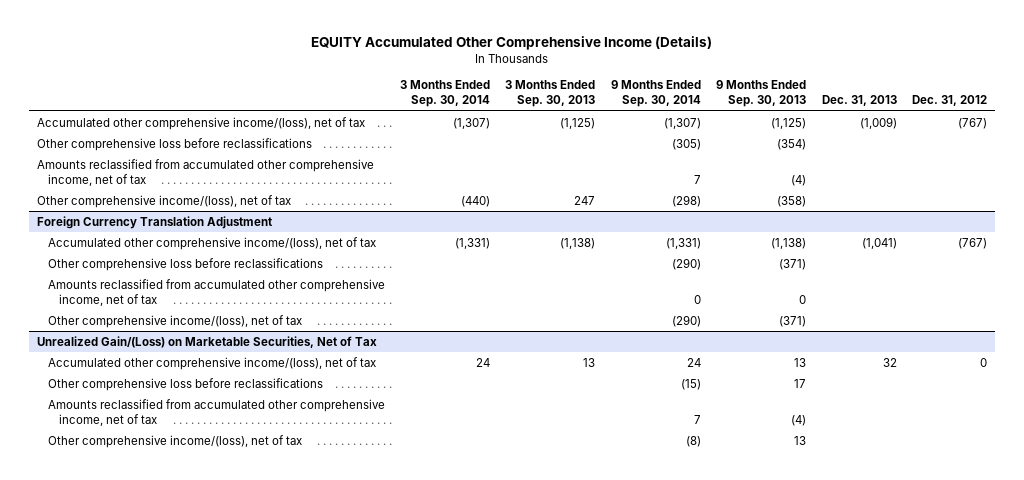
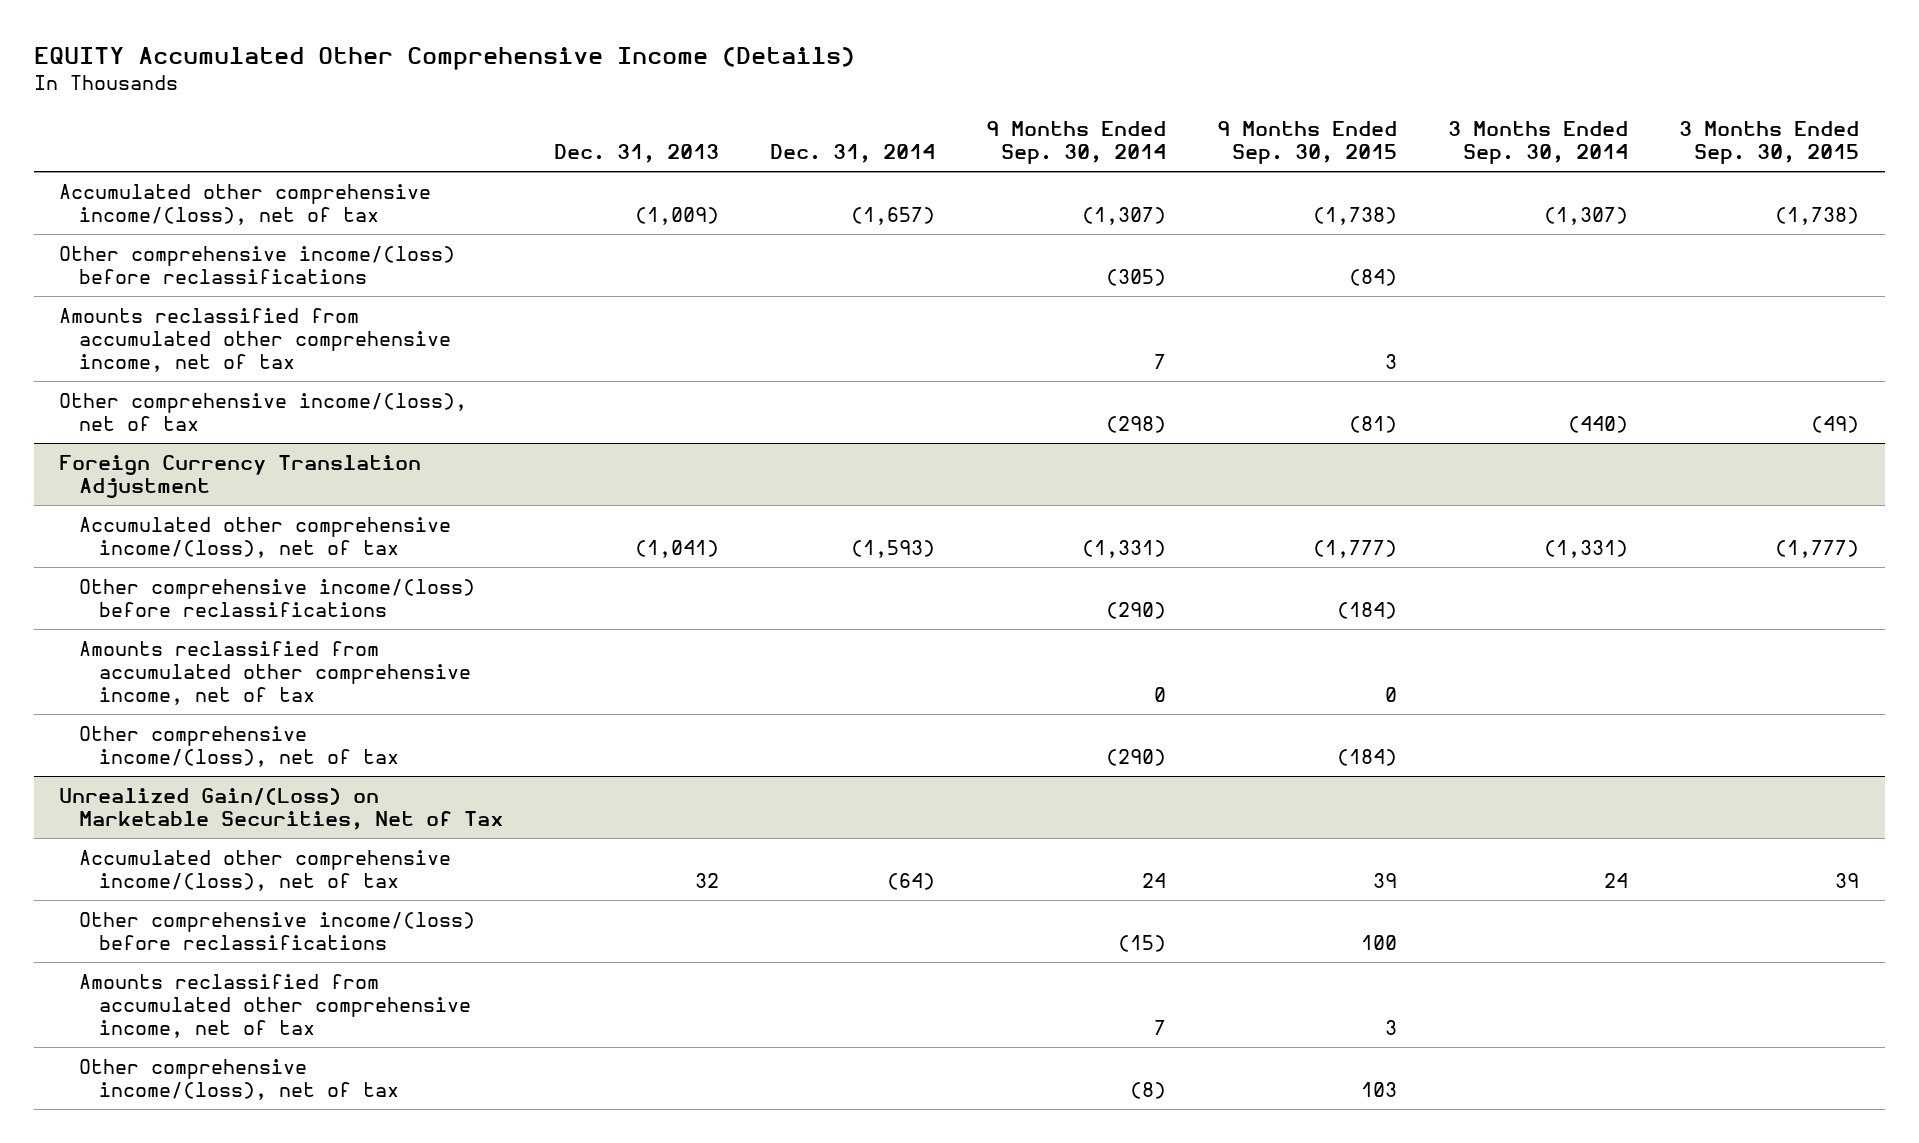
[505,80,596,108] 3 Months Ended Sep. 30, 2013 -> none
[716,80,807,108] 9 Months Ended Sep. 30, 2013 -> none
[912,95,988,107] Dec. 31, 2012 -> none
none -> [770,144,936,164] Dec. 31, 2014
none -> [1217,121,1398,165] 9 Months Ended Sep. 30, 2015
none -> [1679,121,1860,165] 3 Months Ended Sep. 30, 2015
[36,137,312,151] Other comprehensive loss before reclassifications -> [59,245,456,285] Other comprehensive income/(loss) before reclassifications
[47,257,323,271] Other comprehensive loss before reclassifications -> [78,578,475,618] Other comprehensive income/(loss) before reclassifications
[47,377,323,391] Other comprehensive loss before reclassifications -> [78,911,475,951] Other comprehensive income/(loss) before reclassifications

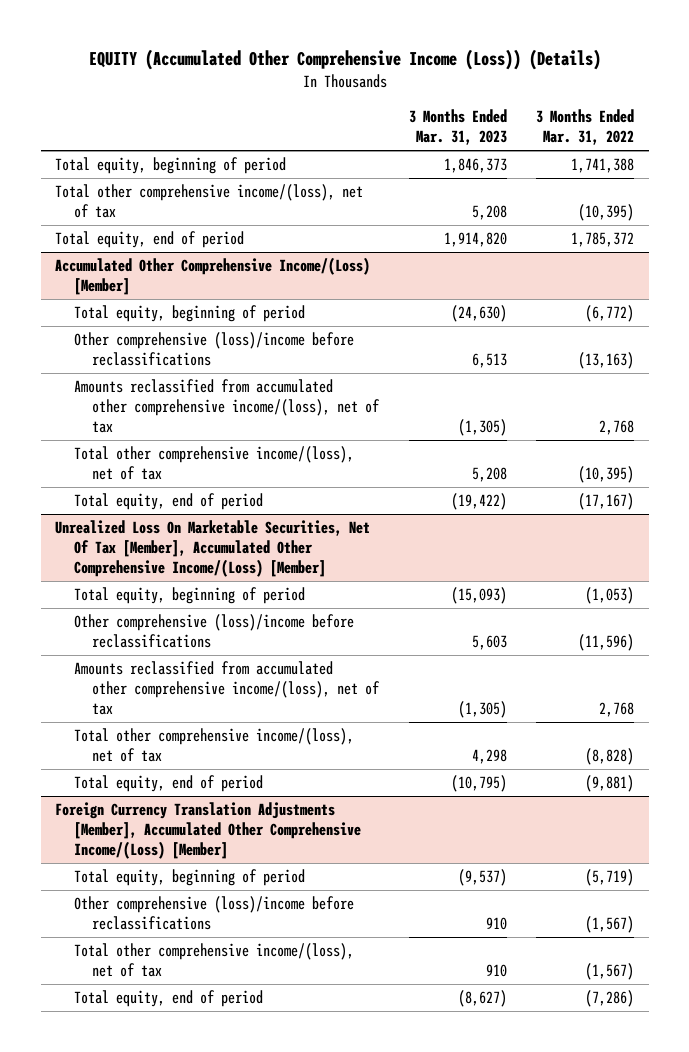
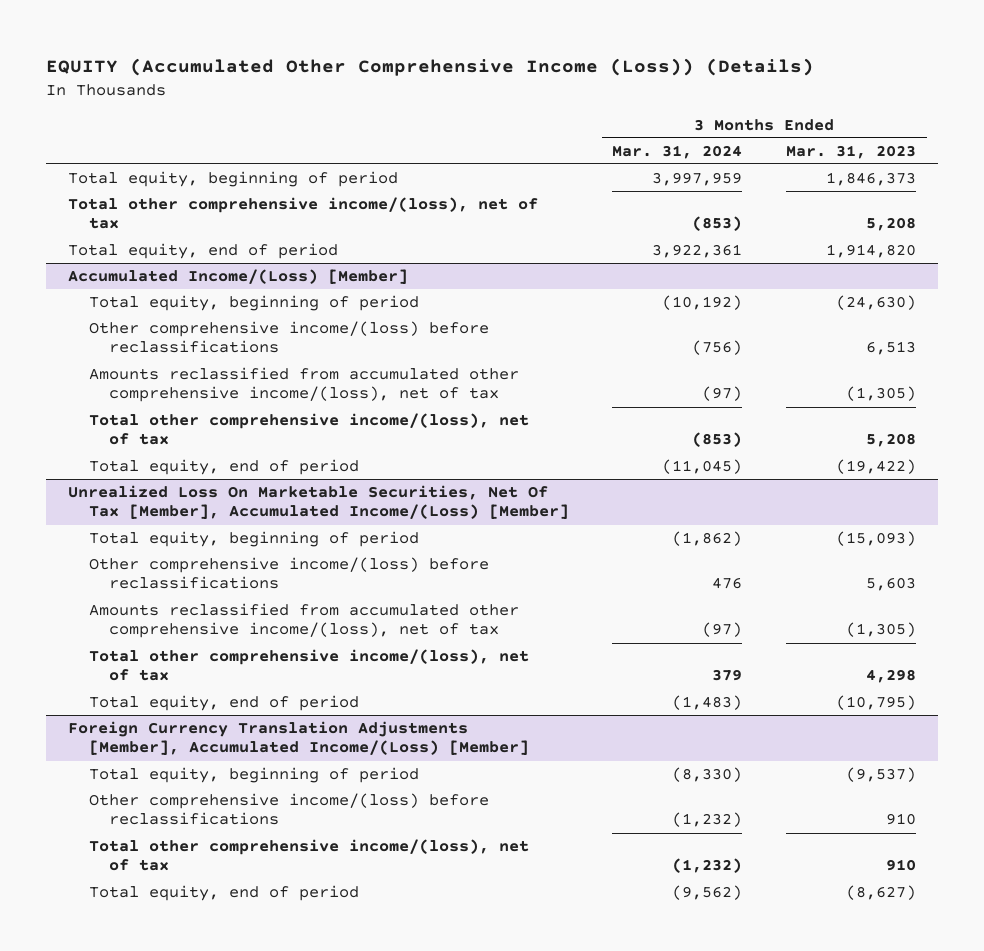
[536,109,635,146] 3 Months Ended Mar. 31, 2022 -> none
none -> [612,144,743,159] Mar. 31, 2024
[55,257,371,296] Accumulated Other Comprehensive Income/(Loss) [Member] -> [67,268,408,284] Accumulated Income/(Loss) [Member]
[73,332,354,367] Other comprehensive (loss)/income before reclassifications -> [88,320,489,354] Other comprehensive income/(loss) before reclassifications
[55,520,371,578] Unrealized Loss On Marketable Securities, Net Of Tax [Member], Accumulated Other Comprehensive Income/(Loss) [Member] -> [67,484,569,520] Unrealized Loss On Marketable Securities, Net Of Tax [Member], Accumulated Income/(Loss) [Member]
[73,614,354,649] Other comprehensive (loss)/income before reclassifications -> [88,556,489,590] Other comprehensive income/(loss) before reclassifications
[55,802,361,860] Foreign Currency Translation Adjustments [Member], Accumulated Other Comprehensive Income/(Loss) [Member] -> [67,720,529,756] Foreign Currency Translation Adjustments [Member], Accumulated Income/(Loss) [Member]
[73,896,354,931] Other comprehensive (loss)/income before reclassifications -> [88,792,489,826] Other comprehensive income/(loss) before reclassifications

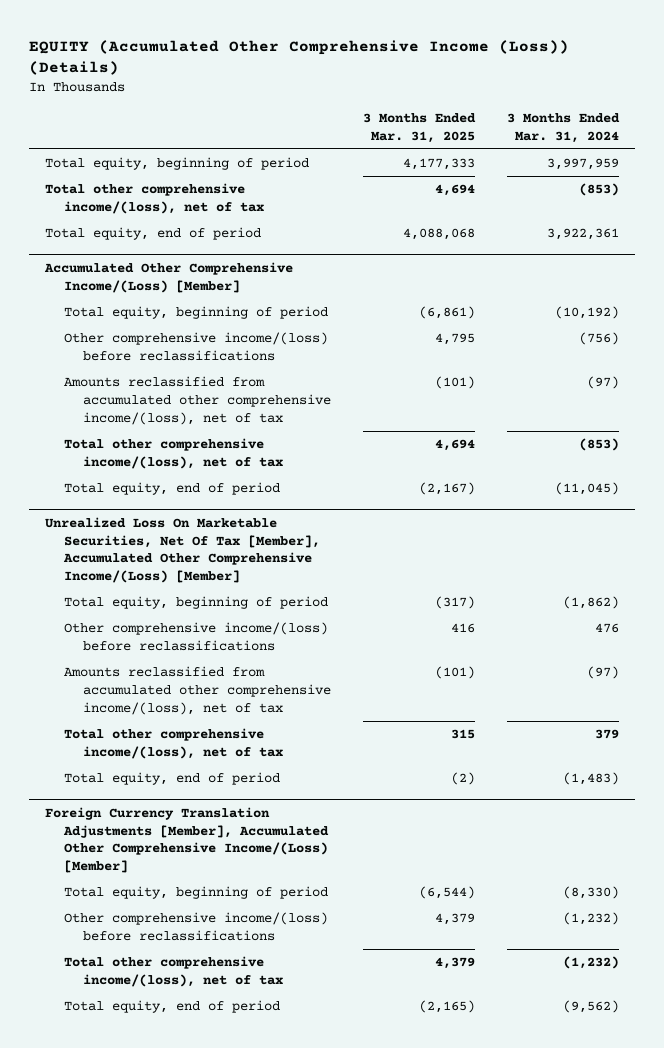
[786,144,917,159] Mar. 31, 2023 -> none
none -> [362,113,476,143] 3 Months Ended Mar. 31, 2025
[67,268,408,284] Accumulated Income/(Loss) [Member] -> [44,262,294,293] Accumulated Other Comprehensive Income/(Loss) [Member]
[67,484,569,520] Unrealized Loss On Marketable Securities, Net Of Tax [Member], Accumulated Income/(Loss) [Member] -> [45,517,321,584] Unrealized Loss On Marketable Securities, Net Of Tax [Member], Accumulated Other Comprehensive Income/(Loss) [Member]
[67,720,529,756] Foreign Currency Translation Adjustments [Member], Accumulated Income/(Loss) [Member] -> [45,807,330,874] Foreign Currency Translation Adjustments [Member], Accumulated Other Comprehensive Income/(Loss) [Member]

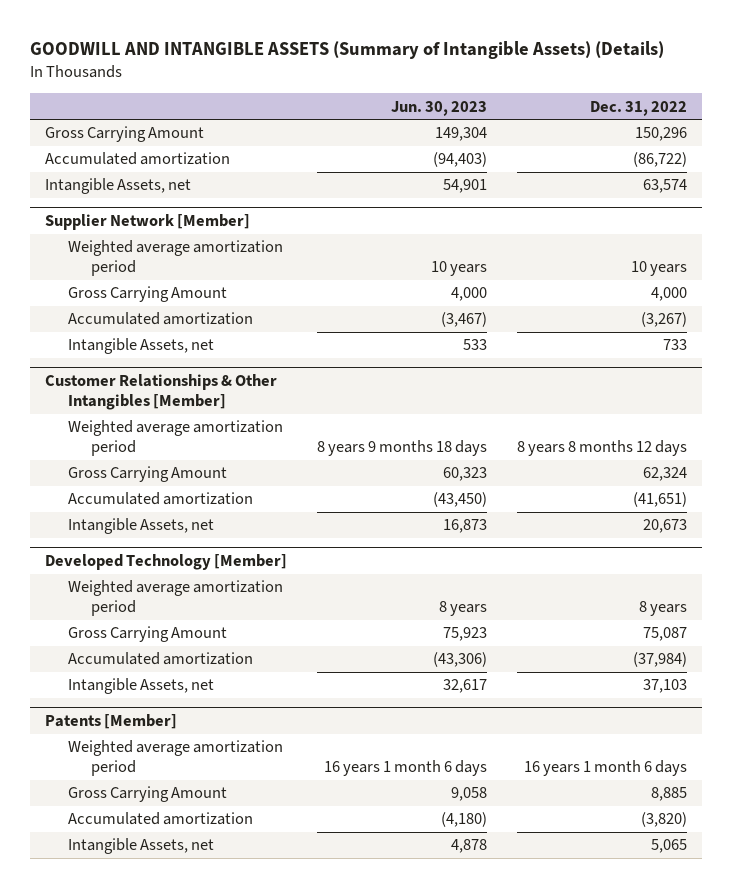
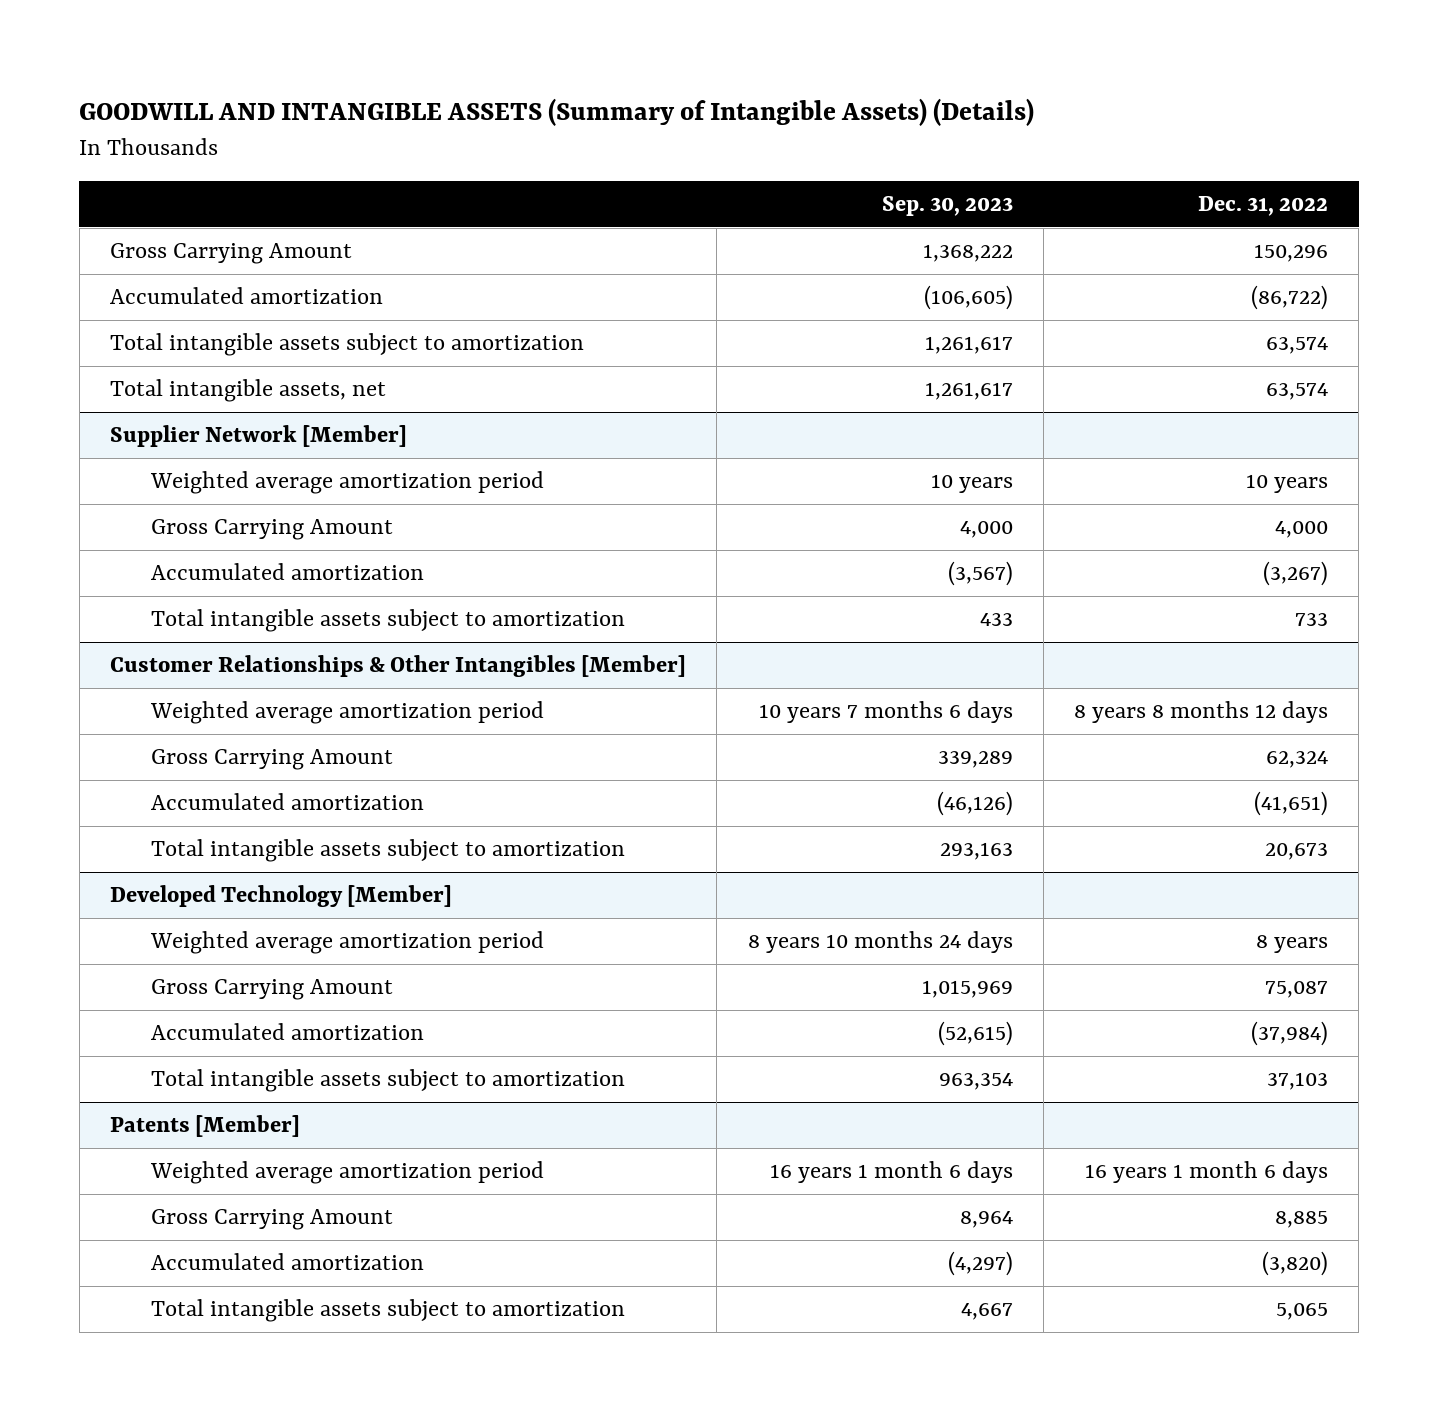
[391,100,488,116] Jun. 30, 2023 -> none
none -> [881,196,1013,217] Sep. 30, 2023
[44,178,191,195] Intangible Assets, net -> [109,333,584,357] Total intangible assets subject to amortization
none -> [109,379,386,403] Total intangible assets, net
[67,338,214,355] Intangible Assets, net -> [150,609,625,633] Total intangible assets subject to amortization
[67,518,214,535] Intangible Assets, net -> [150,839,625,863] Total intangible assets subject to amortization
[67,678,214,695] Intangible Assets, net -> [150,1069,625,1093] Total intangible assets subject to amortization
[67,838,214,855] Intangible Assets, net -> [150,1299,625,1323] Total intangible assets subject to amortization

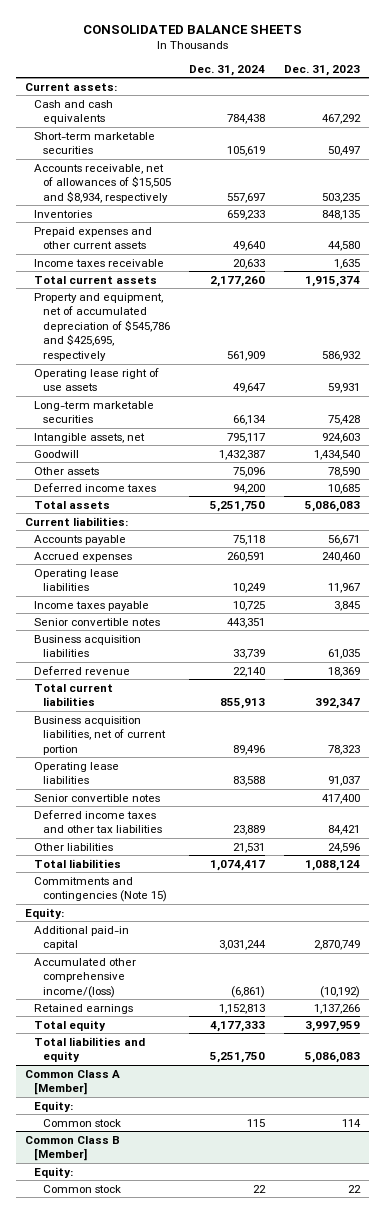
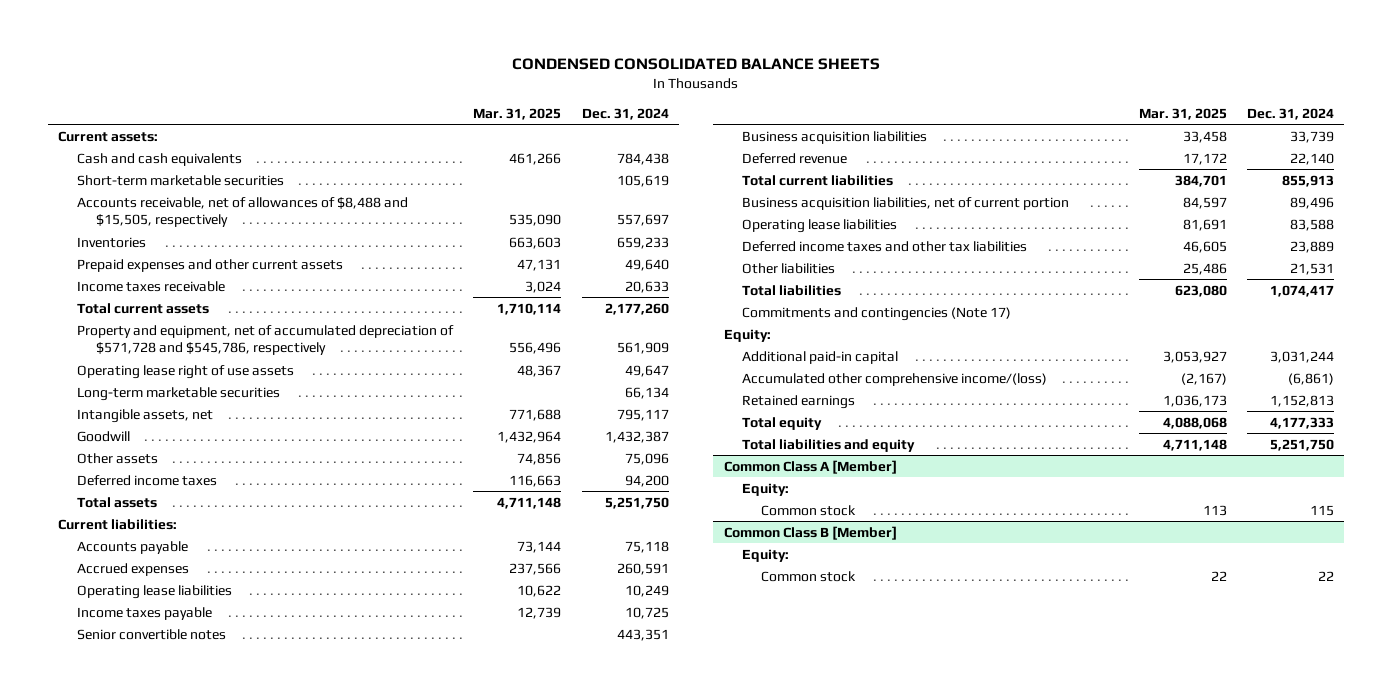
[82,24,302,34] CONSOLIDATED BALANCE SHEETS -> [512,58,881,71] CONDENSED CONSOLIDATED BALANCE SHEETS
[284,64,361,76] Dec. 31, 2023 -> none
none -> [473,107,562,120] Mar. 31, 2025
[34,163,171,203] Accounts receivable, net of allowances of $15,505 and $8,934, respectively -> [76,196,408,228] Accounts receivable, net of allowances of $8,488 and $15,505, respectively
[34,292,170,361] Property and equipment, net of accumulated depreciation of $545,786 and $425,695, respectively -> [76,324,454,356] Property and equipment, net of accumulated depreciation of $571,728 and $545,786, respectively
[34,793,161,802] Senior convertible notes -> none
[34,876,167,903] Commitments and contingencies (Note 15) -> [742,306,1012,321] Commitments and contingencies (Note 17)

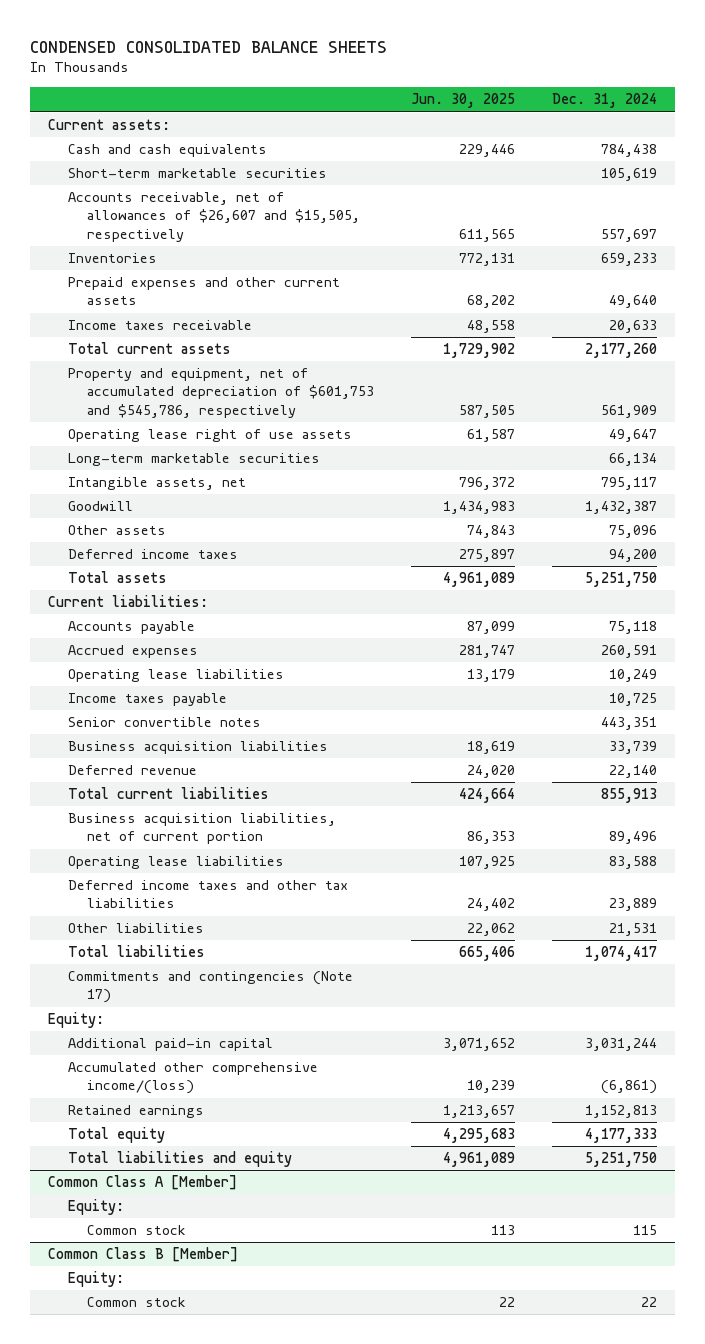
[473,107,562,120] Mar. 31, 2025 -> none
none -> [410,93,515,109] Jun. 30, 2025
[76,196,408,228] Accounts receivable, net of allowances of $8,488 and $15,505, respectively -> [67,192,361,242] Accounts receivable, net of allowances of $26,607 and $15,505, respectively
[76,324,454,356] Property and equipment, net of accumulated depreciation of $571,728 and $545,786, respectively -> [67,368,375,418] Property and equipment, net of accumulated depreciation of $601,753 and $545,786, respectively

